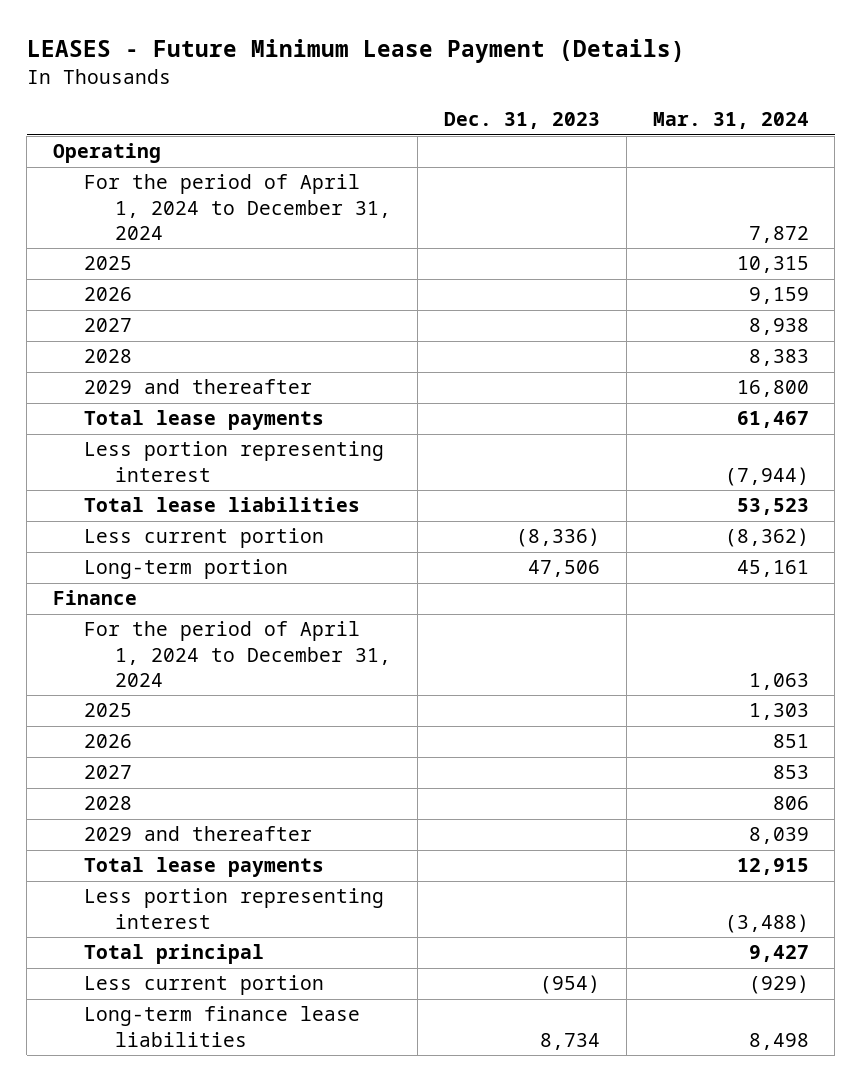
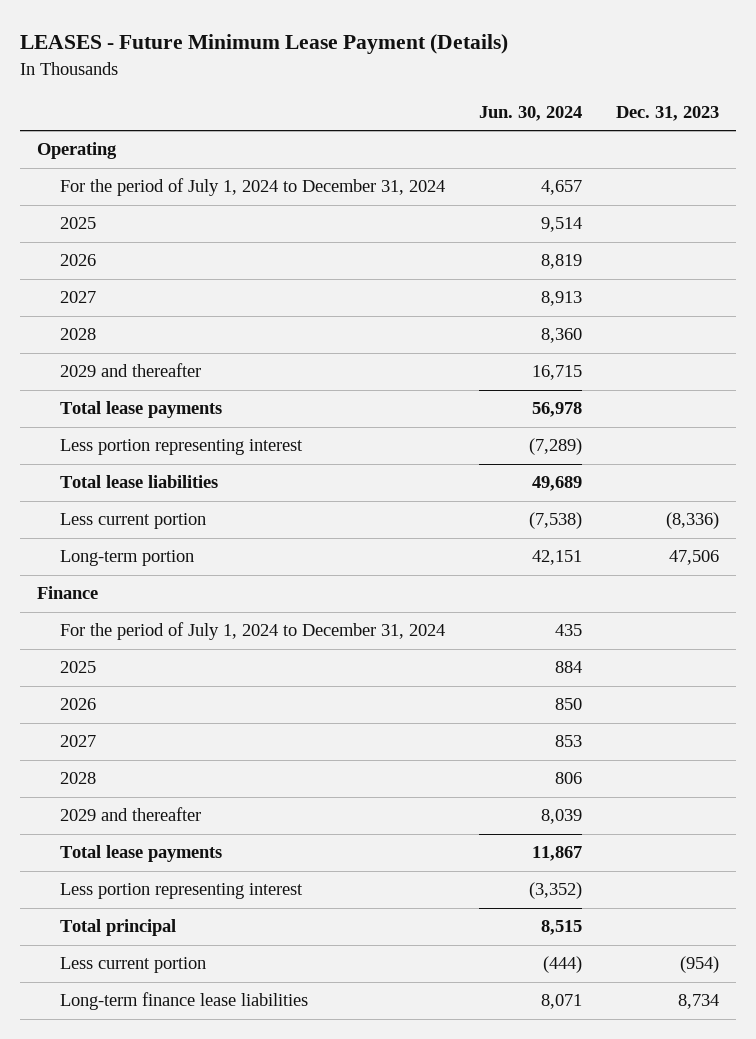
[652,112,809,130] Mar. 31, 2024 -> none
none -> [478,105,582,121] Jun. 30, 2024
[84,174,391,240] For the period of April 1, 2024 to December 31, 2024 -> [59,178,445,197] For the period of July 1, 2024 to December 31, 2024
[84,621,391,687] For the period of April 1, 2024 to December 31, 2024 -> [59,622,445,641] For the period of July 1, 2024 to December 31, 2024

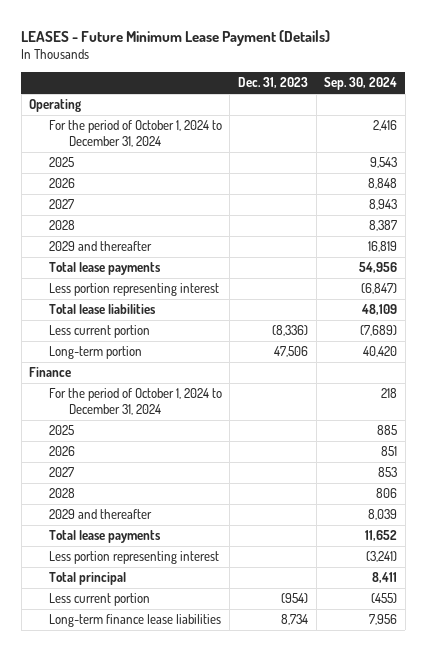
[478,105,582,121] Jun. 30, 2024 -> none
none -> [324,77,398,91] Sep. 30, 2024
[59,178,445,197] For the period of July 1, 2024 to December 31, 2024 -> [48,120,222,148] For the period of October 1, 2024 to December 31, 2024
[59,622,445,641] For the period of July 1, 2024 to December 31, 2024 -> [48,388,222,416] For the period of October 1, 2024 to December 31, 2024

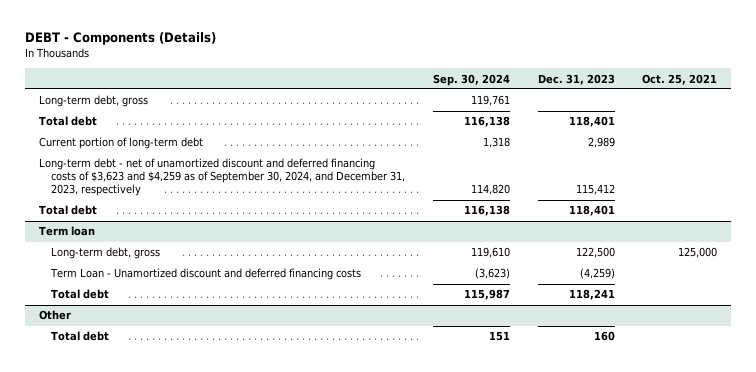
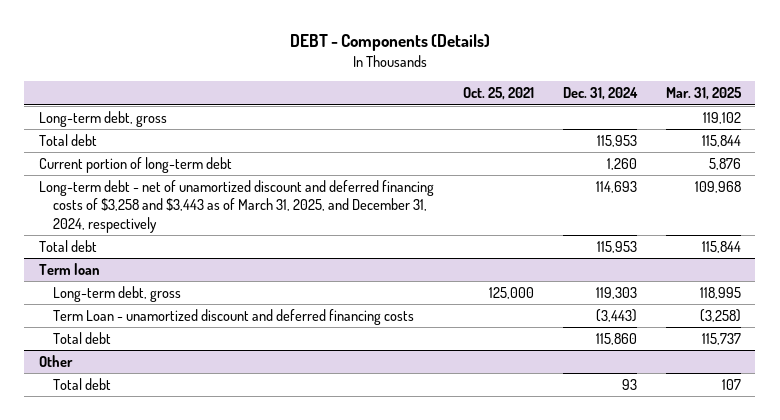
[432,73,510,86] Sep. 30, 2024 -> none
[537,73,615,85] Dec. 31, 2023 -> none
none -> [562,87,638,101] Dec. 31, 2024
none -> [665,87,742,101] Mar. 31, 2025
[38,158,406,197] Long-term debt - net of unamortized discount and deferred financing costs of $3,623 and $4,259 as of September 30, 2024, and December 31, 2023, respectively -> [38,180,434,233] Long-term debt - net of unamortized discount and deferred financing costs of $3,258 and $3,443 as of March 31, 2025, and December 31, 2024, respectively
[50,268,362,281] Term Loan - Unamortized discount and deferred financing costs -> [52,309,414,326] Term Loan - unamortized discount and deferred financing costs

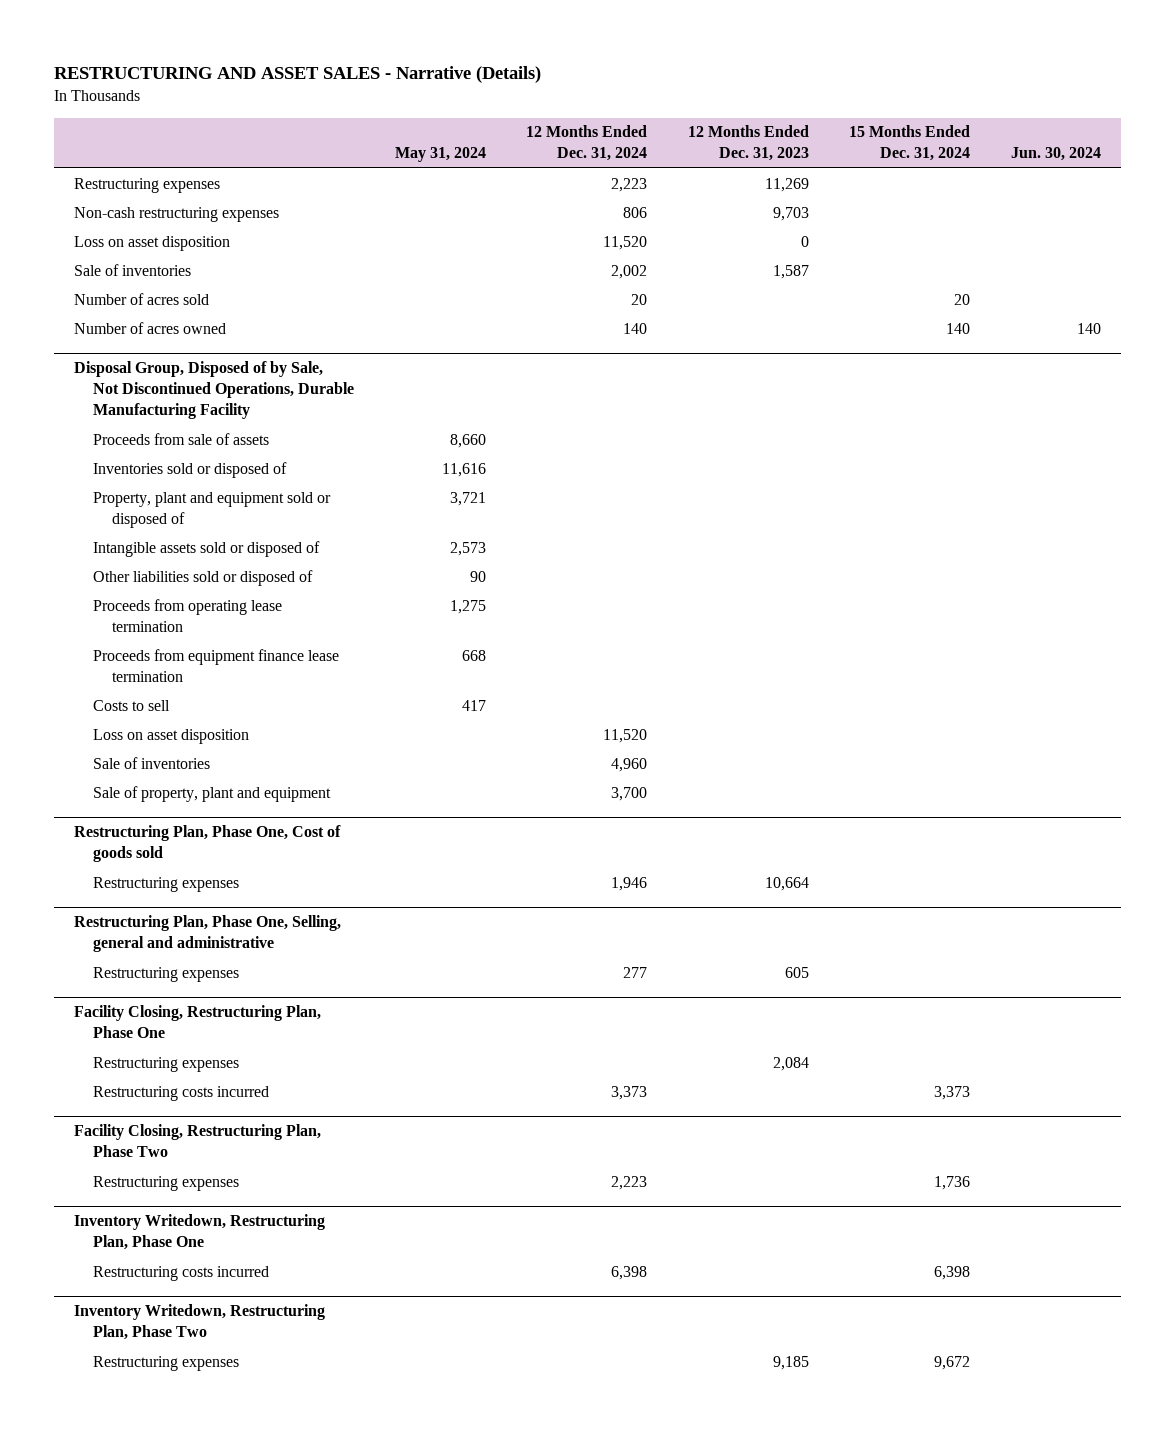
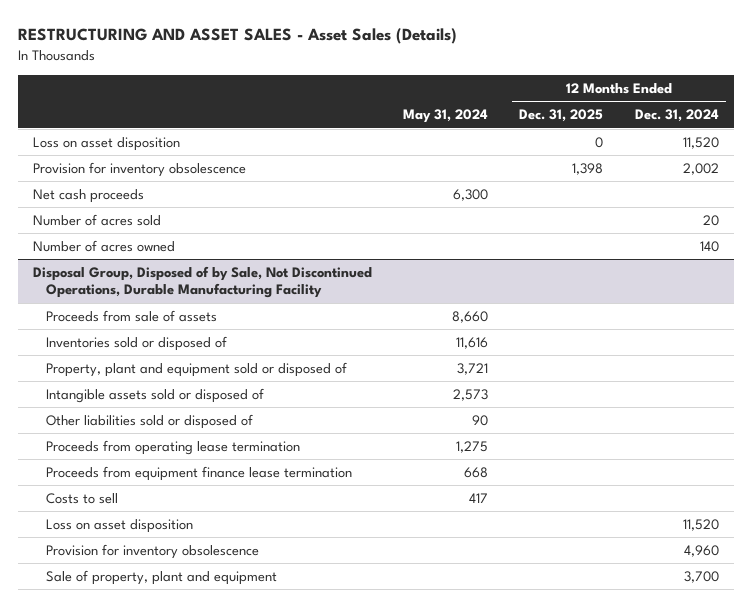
[54,66,542,84] RESTRUCTURING AND ASSET SALES - Narrative (Details) -> [17,28,457,45] RESTRUCTURING AND ASSET SALES - Asset Sales (Details)
[687,125,809,162] 12 Months Ended Dec. 31, 2023 -> none
[849,125,971,162] 15 Months Ended Dec. 31, 2024 -> none
[1010,147,1101,162] Jun. 30, 2024 -> none
none -> [519,109,604,123] Dec. 31, 2025
[74,177,221,193] Restructuring expenses -> none
[74,206,280,222] Non-cash restructuring expenses -> none
[74,263,192,276] Sale of inventories -> [33,162,247,178] Provision for inventory obsolescence
none -> [33,189,145,204] Net cash proceeds
[93,756,211,769] Sale of inventories -> [46,544,260,560] Provision for inventory obsolescence
[74,825,342,863] Restructuring Plan, Phase One, Cost of goods sold -> none
[93,876,240,892] Restructuring expenses -> none
[74,915,342,953] Restructuring Plan, Phase One, Selling, general and administrative -> none
[93,966,240,982] Restructuring expenses -> none
[74,1005,322,1039] Facility Closing, Restructuring Plan, Phase One -> none
[93,1056,240,1072] Restructuring expenses -> none
[93,1085,270,1101] Restructuring costs incurred -> none
[74,1124,322,1158] Facility Closing, Restructuring Plan, Phase Two -> none
[93,1175,240,1191] Restructuring expenses -> none
[74,1214,326,1251] Inventory Writedown, Restructuring Plan, Phase One -> none
[93,1265,270,1281] Restructuring costs incurred -> none
[74,1304,326,1341] Inventory Writedown, Restructuring Plan, Phase Two -> none
[93,1355,240,1371] Restructuring expenses -> none

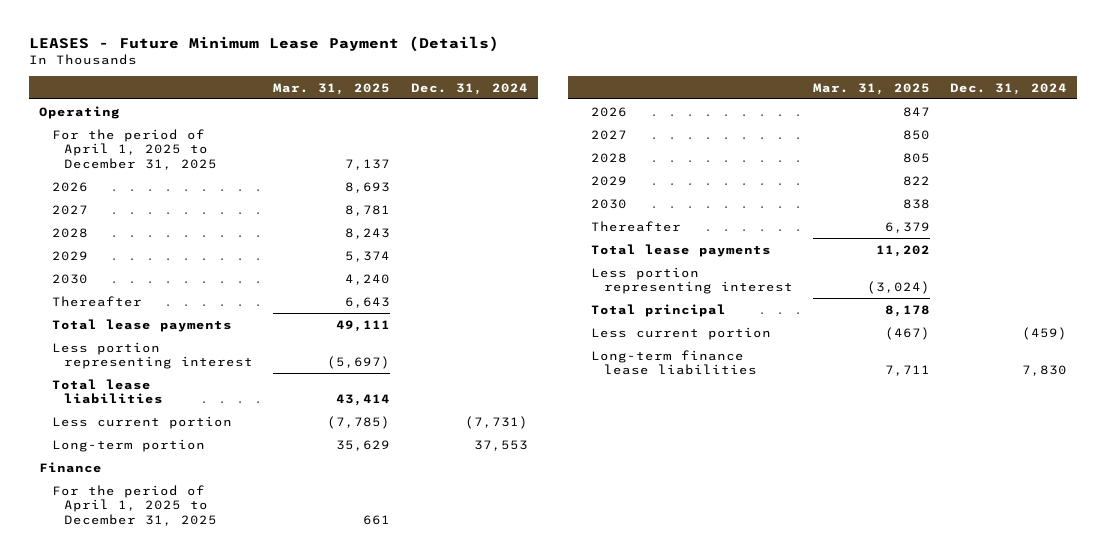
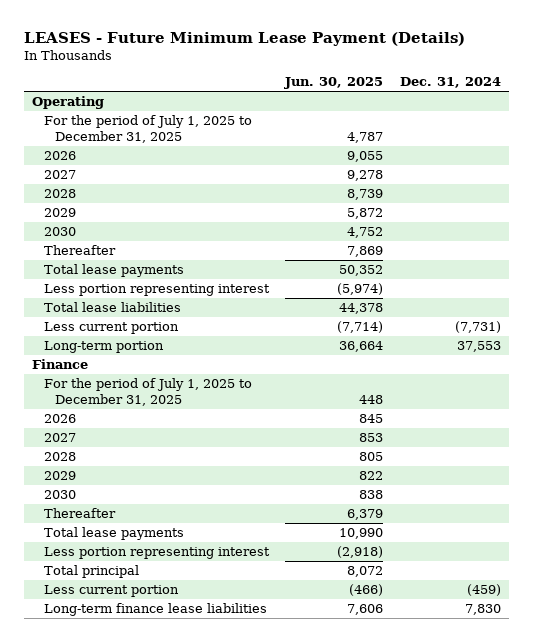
[273,82,391,95] Mar. 31, 2025 -> none
none -> [284,77,384,90] Jun. 30, 2025
[51,128,218,170] For the period of April 1, 2025 to December 31, 2025 -> [43,115,252,143] For the period of July 1, 2025 to December 31, 2025
[51,484,218,526] For the period of April 1, 2025 to December 31, 2025 -> [43,378,252,406] For the period of July 1, 2025 to December 31, 2025

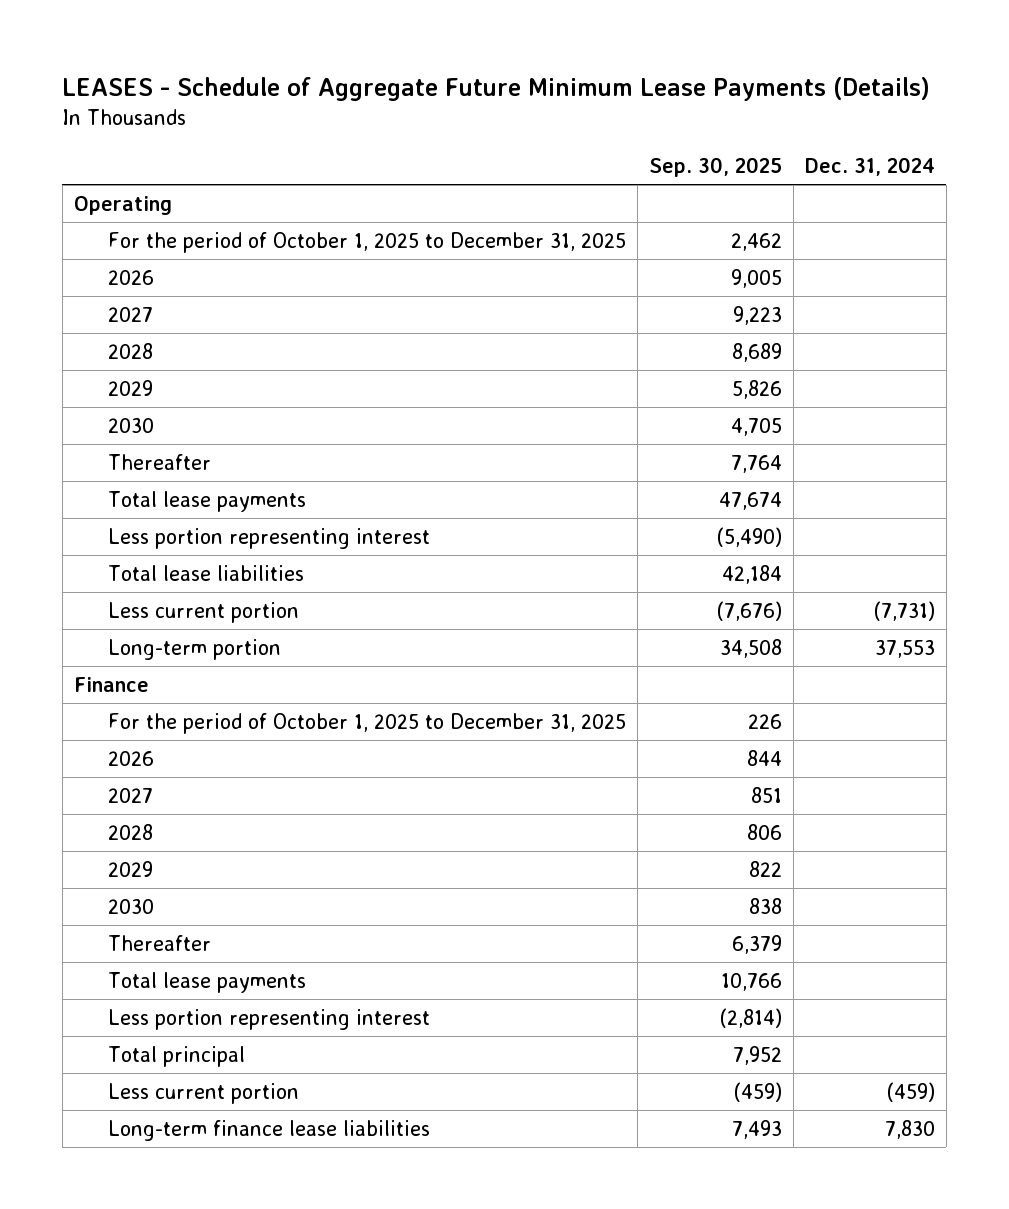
[23,32,465,47] LEASES - Future Minimum Lease Payment (Details) -> [62,77,931,102] LEASES - Schedule of Aggregate Future Minimum Lease Payments (Details)
[284,77,384,90] Jun. 30, 2025 -> none
none -> [649,157,783,178] Sep. 30, 2025
[43,115,252,143] For the period of July 1, 2025 to December 31, 2025 -> [108,232,627,254] For the period of October 1, 2025 to December 31, 2025
[43,378,252,406] For the period of July 1, 2025 to December 31, 2025 -> [108,713,627,735] For the period of October 1, 2025 to December 31, 2025

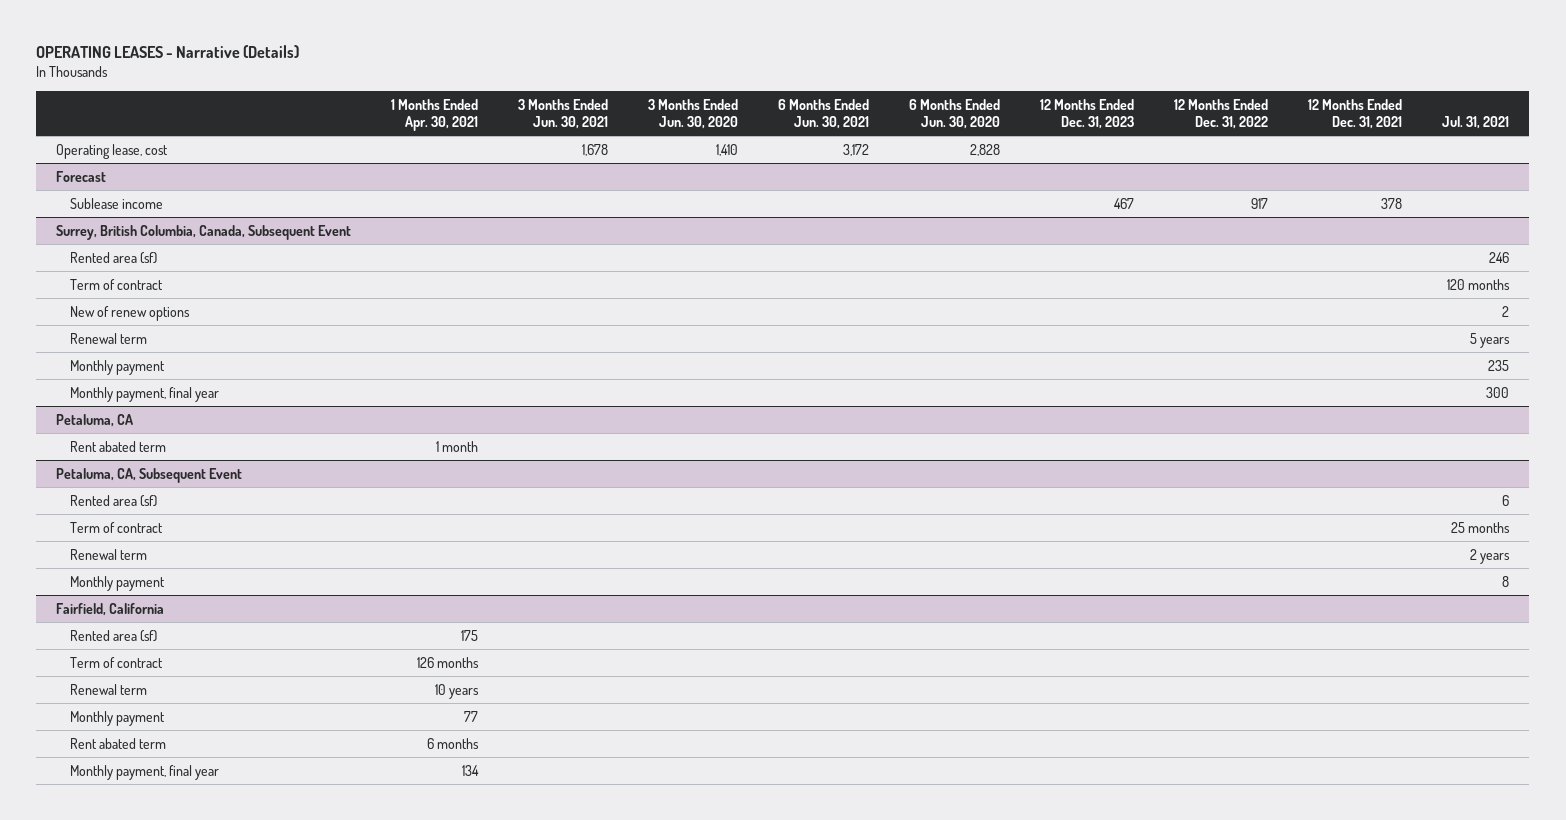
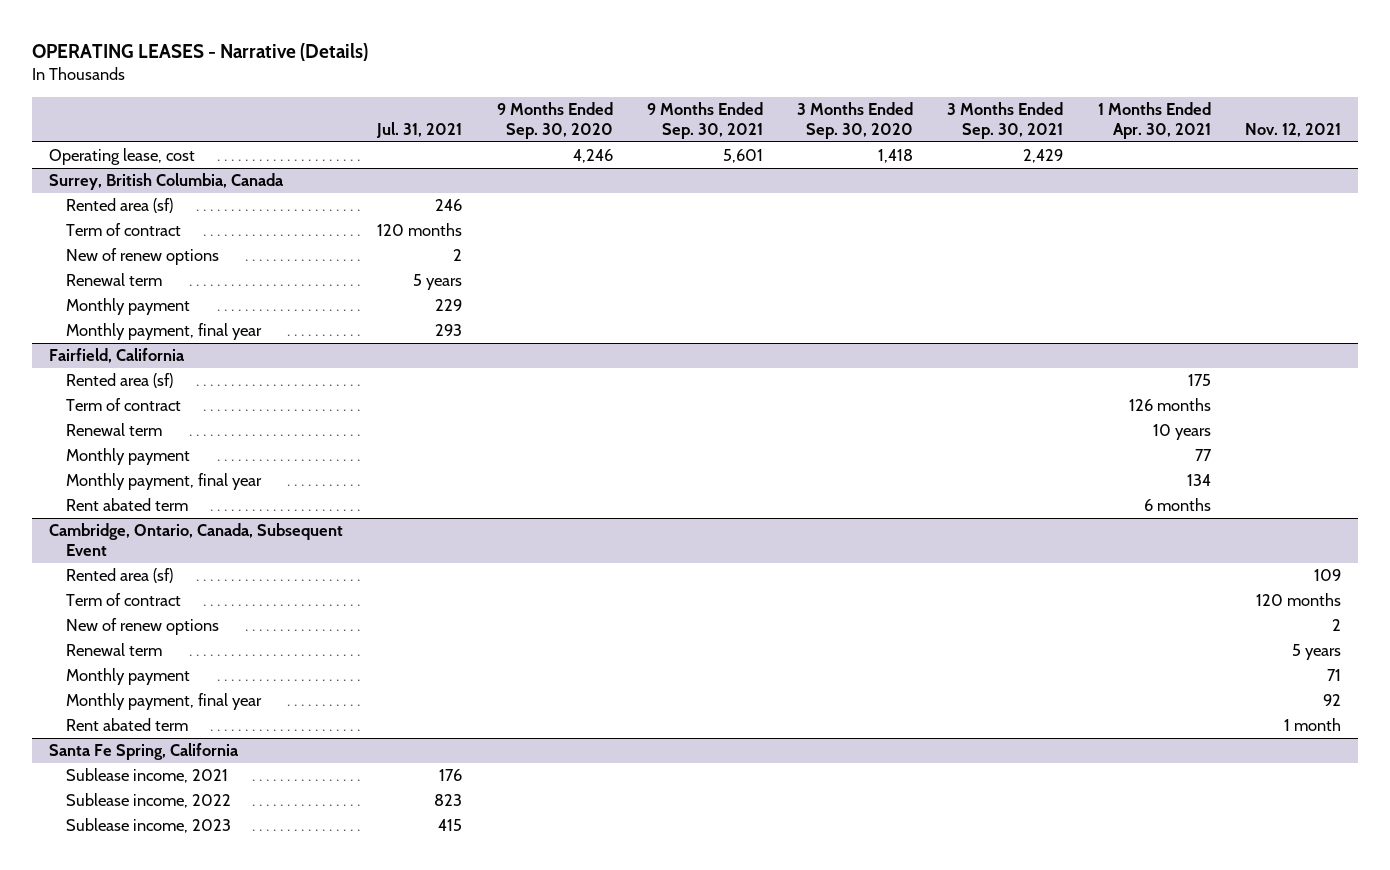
[518,99,609,129] 3 Months Ended Jun. 30, 2021 -> none
[648,99,739,129] 3 Months Ended Jun. 30, 2020 -> none
[778,99,870,129] 6 Months Ended Jun. 30, 2021 -> none
[909,99,1001,129] 6 Months Ended Jun. 30, 2020 -> none
[1040,99,1135,129] 12 Months Ended Dec. 31, 2023 -> none
[1174,99,1269,129] 12 Months Ended Dec. 31, 2022 -> none
[1308,99,1403,129] 12 Months Ended Dec. 31, 2021 -> none
none -> [496,102,613,140] 9 Months Ended Sep. 30, 2020
none -> [646,102,763,140] 9 Months Ended Sep. 30, 2021
none -> [797,102,914,140] 3 Months Ended Sep. 30, 2020
none -> [947,102,1064,140] 3 Months Ended Sep. 30, 2021
none -> [1244,123,1341,138] Nov. 12, 2021
[56,170,107,182] Forecast -> none
[70,197,164,209] Sublease income -> none
[56,224,352,240] Surrey, British Columbia, Canada, Subsequent Event -> [49,173,285,191] Surrey, British Columbia, Canada
[56,413,134,427] Petaluma, CA -> none
[70,440,167,452] Rent abated term -> none
[56,467,243,483] Petaluma, CA, Subsequent Event -> none
[70,494,158,507] Rented area (sf) -> none
[70,521,164,533] Term of contract -> none
[70,548,148,560] Renewal term -> none
[70,575,166,591] Monthly payment -> none
[1488,359,1510,371] 235 -> [435,299,463,312] 229
[1486,386,1510,398] 300 -> [435,324,463,337] 293
[70,737,167,749] Rent abated term -> [65,498,188,512] Rent abated term
none -> [49,523,344,557] Cambridge, Ontario, Canada, Subsequent Event
none -> [65,568,173,584] Rented area (sf)
none -> [65,593,181,607] Term of contract
none -> [65,618,219,636] New of renew options
none -> [65,643,162,657] Renewal term
none -> [65,668,190,686] Monthly payment
none -> [65,693,262,711] Monthly payment, final year
none -> [65,718,188,732] Rent abated term
none -> [49,743,240,761] Santa Fe Spring, California
none -> [65,768,228,784] Sublease income, 2021
none -> [65,793,231,809] Sublease income, 2022
none -> [65,818,231,834] Sublease income, 2023

